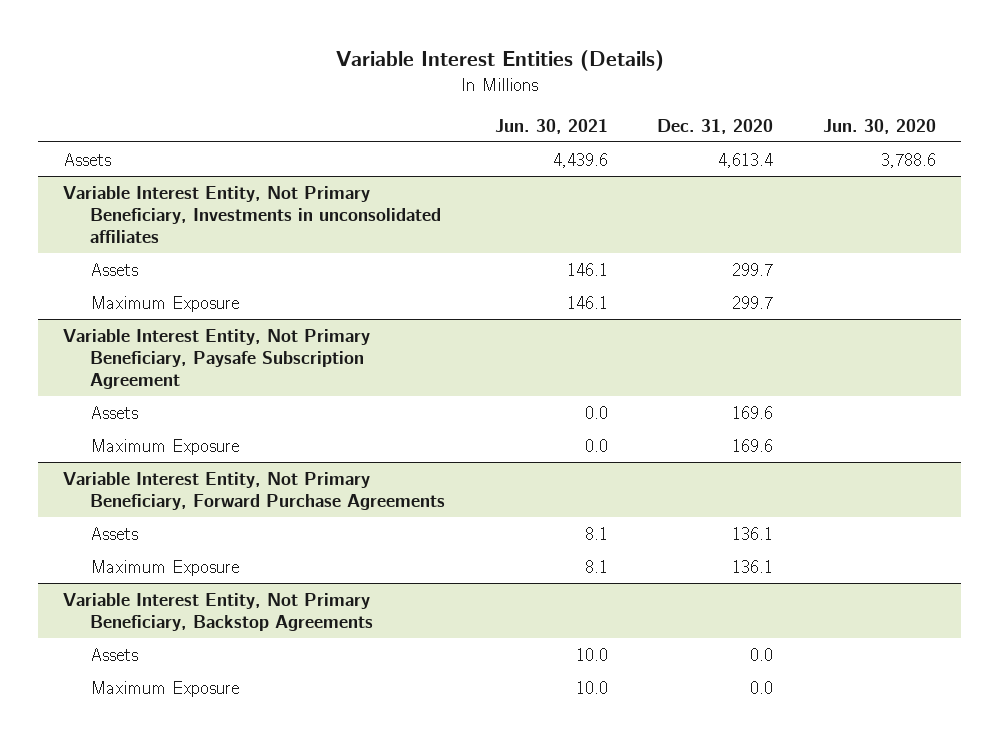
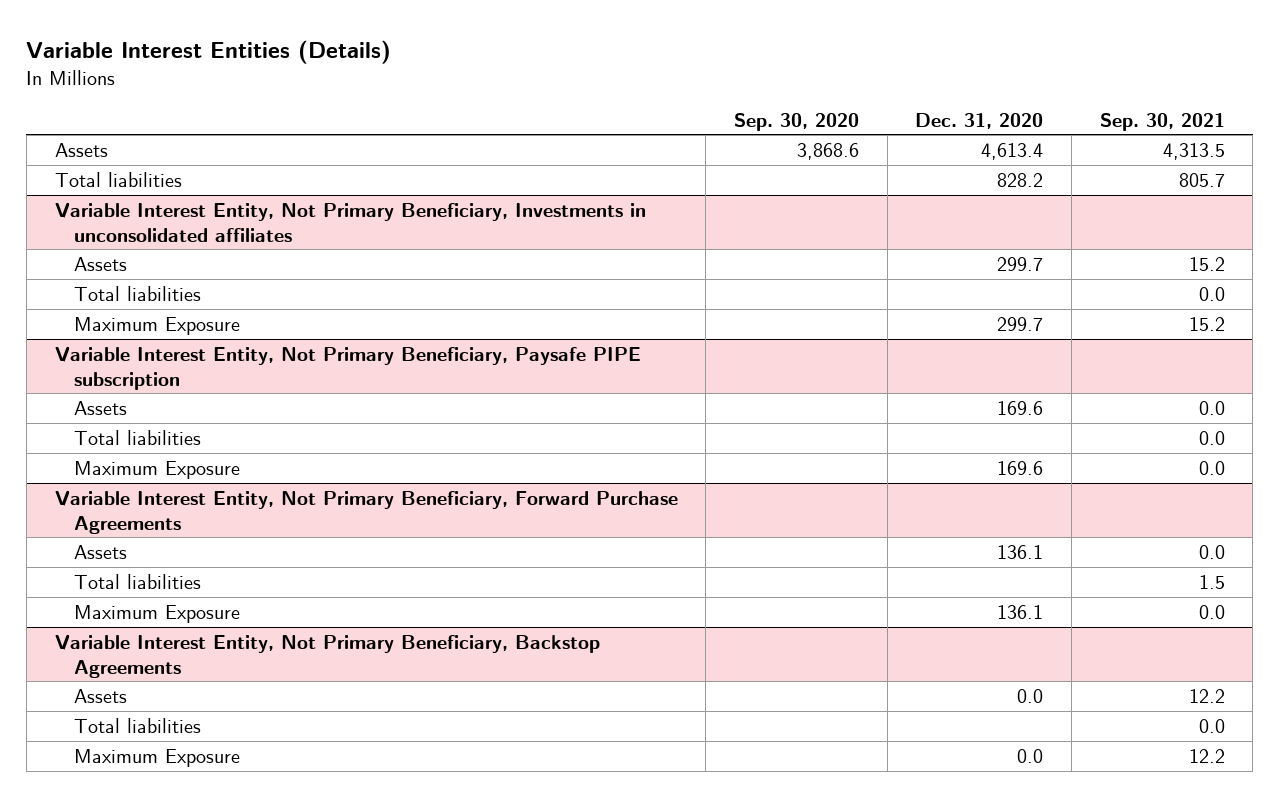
[494,118,608,134] Jun. 30, 2021 -> none
[823,118,937,134] Jun. 30, 2020 -> none
none -> [733,112,859,131] Sep. 30, 2020
none -> [1099,112,1225,131] Sep. 30, 2021
none -> [54,171,182,187] Total liabilities
none -> [74,285,202,301] Total liabilities
[62,328,370,390] Variable Interest Entity, Not Primary Beneficiary, Paysafe Subscription Agreement -> [54,346,641,390] Variable Interest Entity, Not Primary Beneficiary, Paysafe PIPE subscription
none -> [74,429,202,445] Total liabilities
none -> [74,573,202,589] Total liabilities
none -> [74,717,202,733] Total liabilities

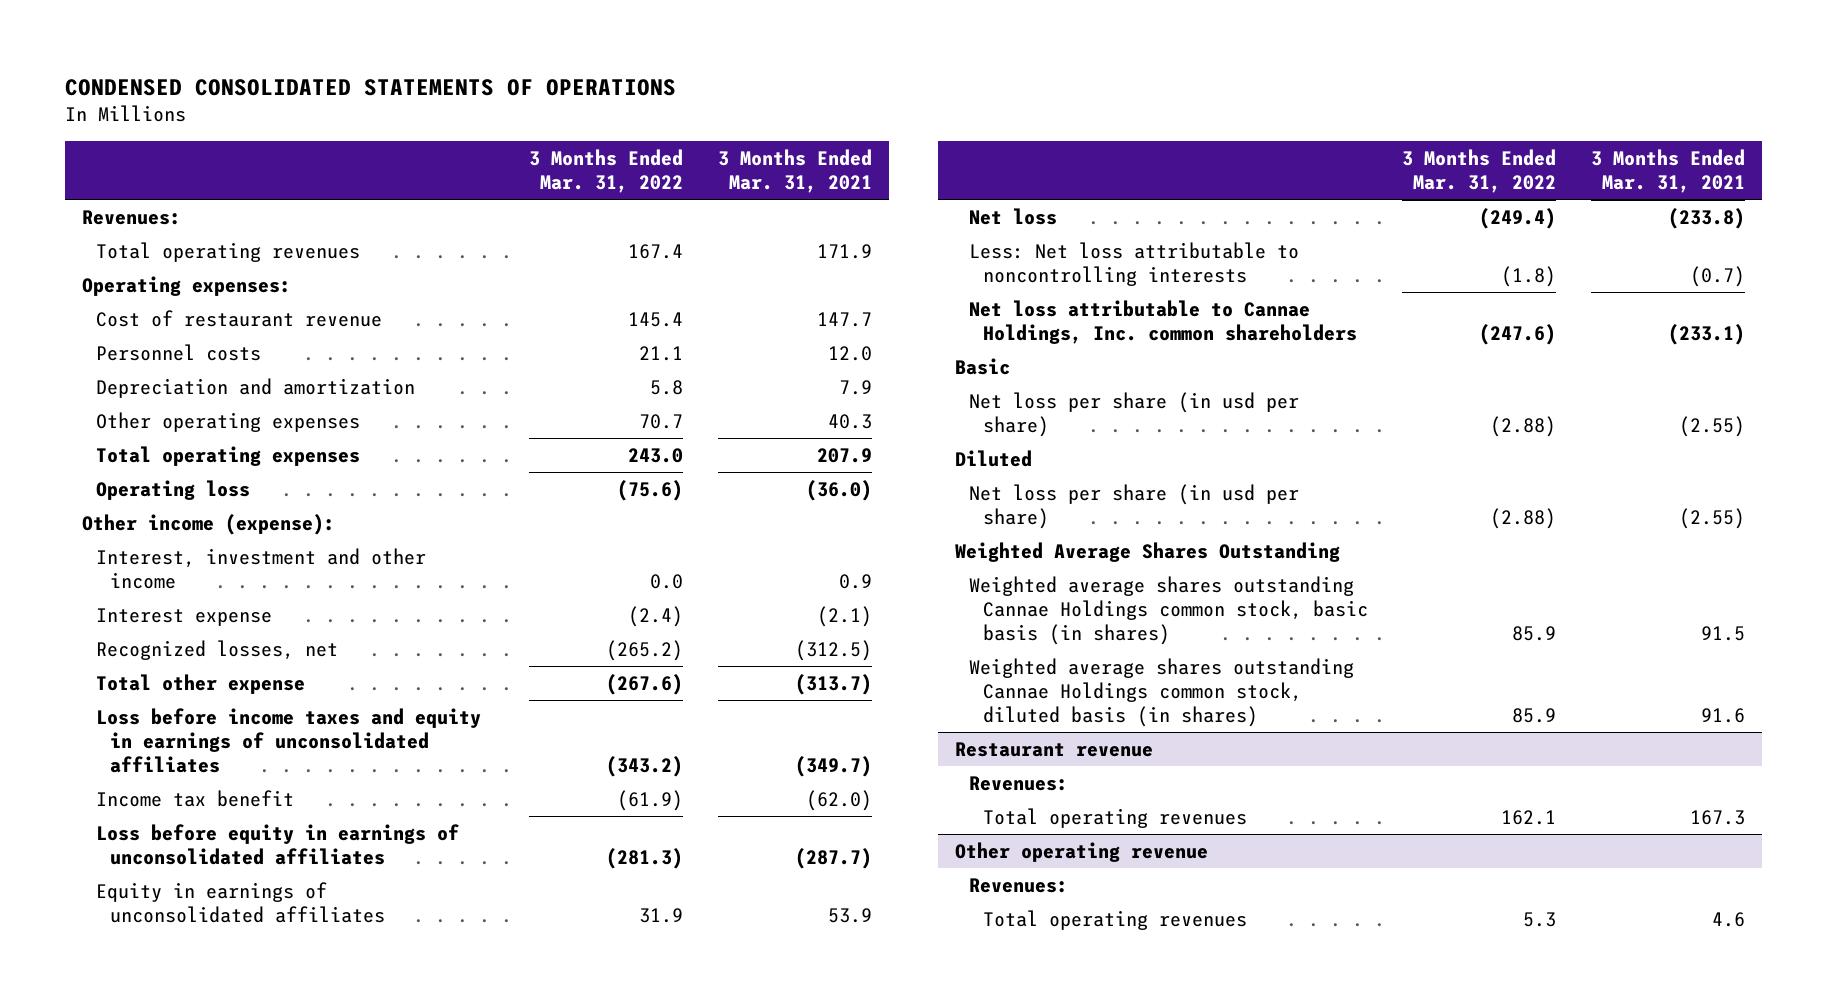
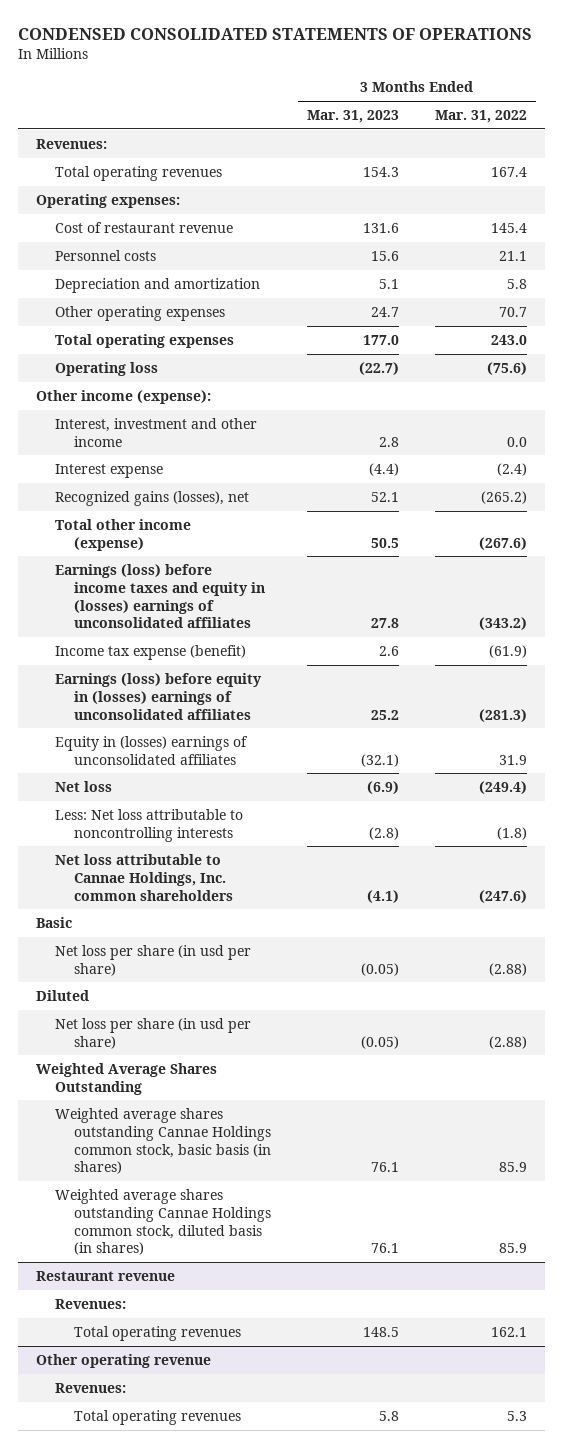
[717,149,872,193] 3 Months Ended Mar. 31, 2021 -> none
none -> [306,109,399,123] Mar. 31, 2023
[95,640,338,661] Recognized losses, net -> [54,490,249,506] Recognized gains (losses), net
[95,674,305,695] Total other expense -> [54,518,191,551] Total other income (expense)
[95,708,481,773] Loss before income taxes and equity in earnings of unconsolidated affiliates -> [54,563,265,629] Earnings (loss) before income taxes and equity in (losses) earnings of unconsolidated affiliates
[95,790,294,808] Income tax benefit -> [54,644,246,660] Income tax expense (benefit)
[95,824,459,865] Loss before equity in earnings of unconsolidated affiliates -> [54,672,262,720] Earnings (loss) before equity in (losses) earnings of unconsolidated affiliates
[95,882,385,923] Equity in earnings of unconsolidated affiliates -> [54,735,248,765] Equity in (losses) earnings of unconsolidated affiliates

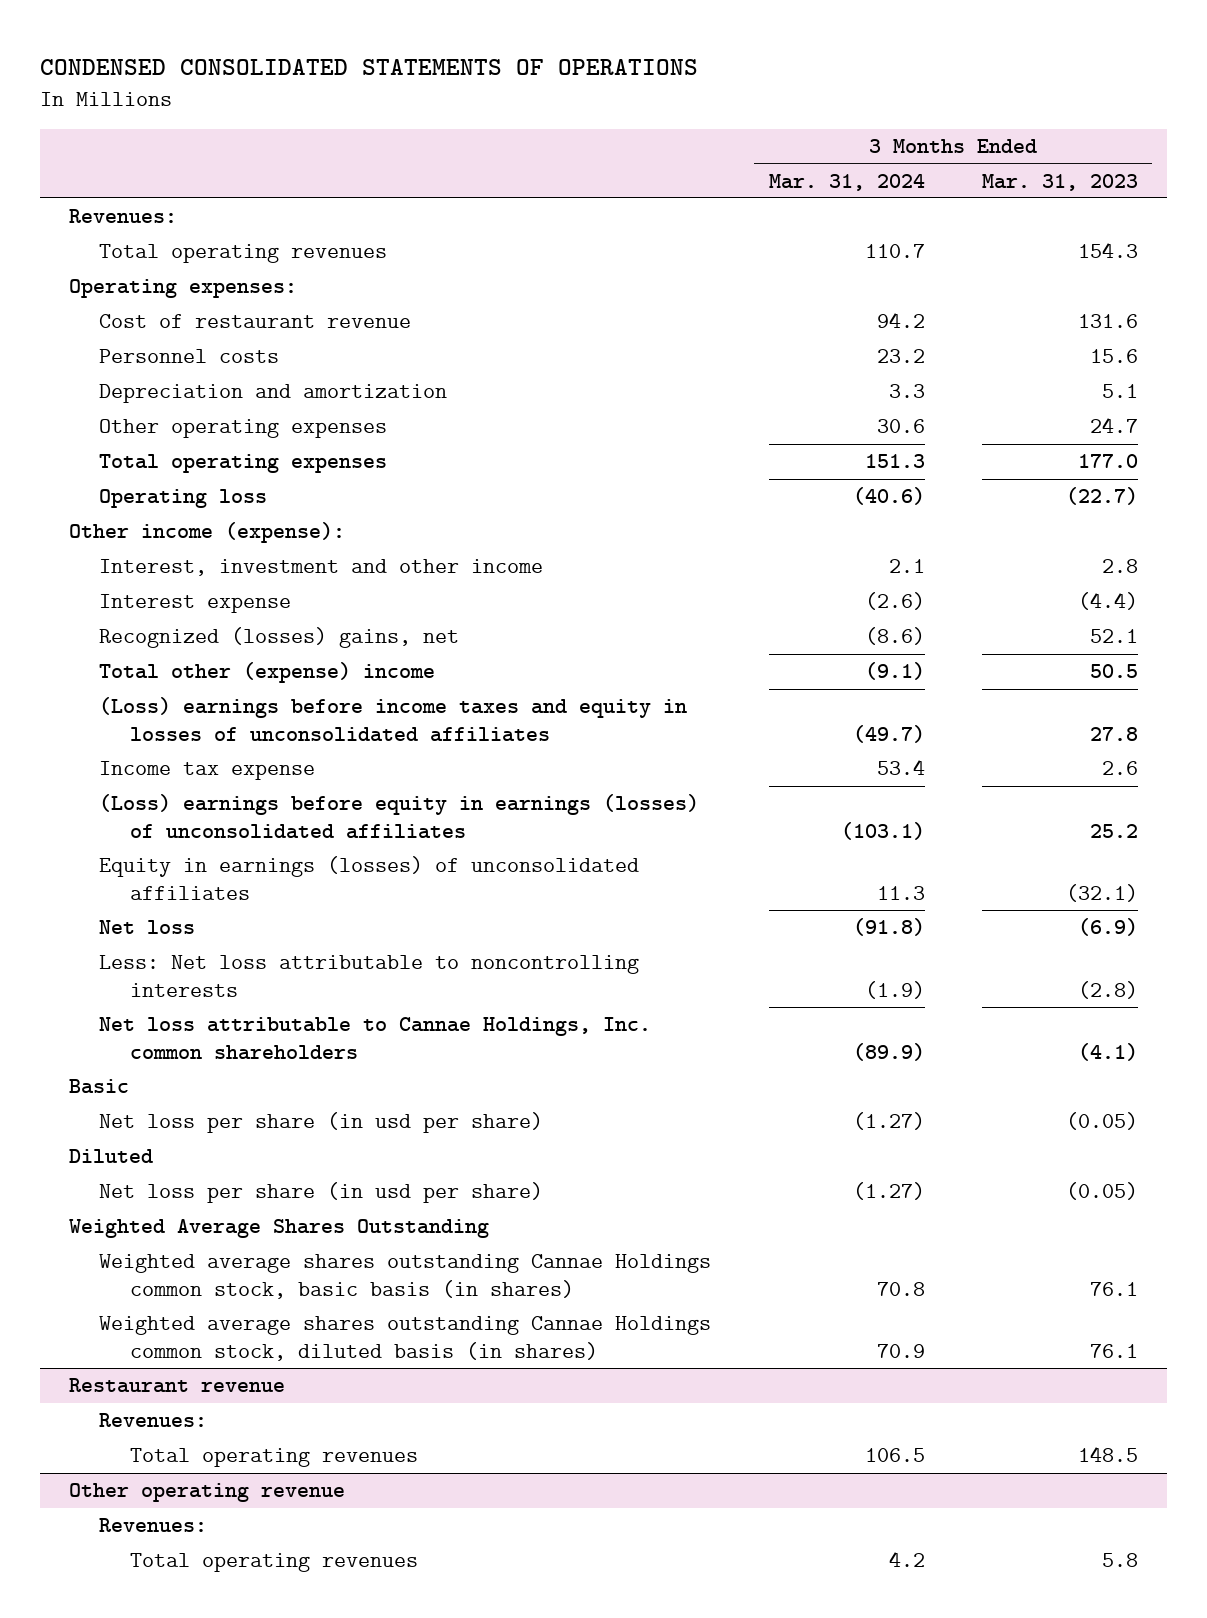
[435,109,528,123] Mar. 31, 2022 -> none
none -> [768,173,925,191] Mar. 31, 2024
[54,490,249,506] Recognized gains (losses), net -> [99,627,460,649] Recognized (losses) gains, net
[54,518,191,551] Total other income (expense) -> [99,662,436,684] Total other (expense) income
[54,563,265,629] Earnings (loss) before income taxes and equity in (losses) earnings of unconsolidated affiliates -> [99,697,688,743] (Loss) earnings before income taxes and equity in losses of unconsolidated affiliates
[54,644,246,660] Income tax expense (benefit) -> [99,761,316,781] Income tax expense
[54,672,262,720] Earnings (loss) before equity in (losses) earnings of unconsolidated affiliates -> [99,794,700,840] (Loss) earnings before equity in earnings (losses) of unconsolidated affiliates
[54,735,248,765] Equity in (losses) earnings of unconsolidated affiliates -> [99,856,640,901] Equity in earnings (losses) of unconsolidated affiliates

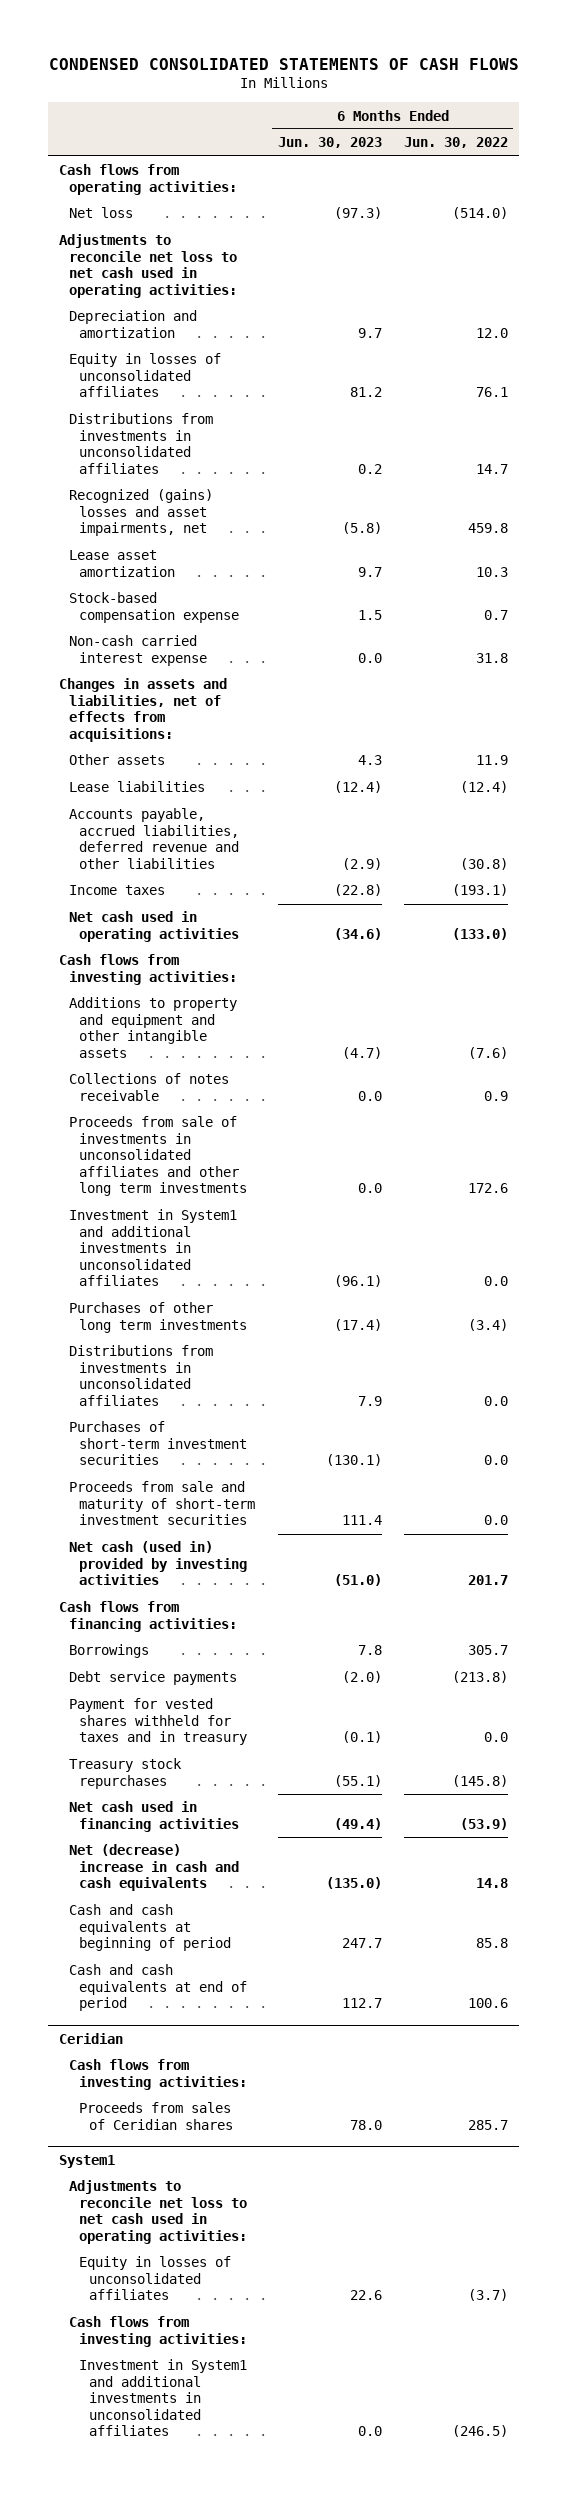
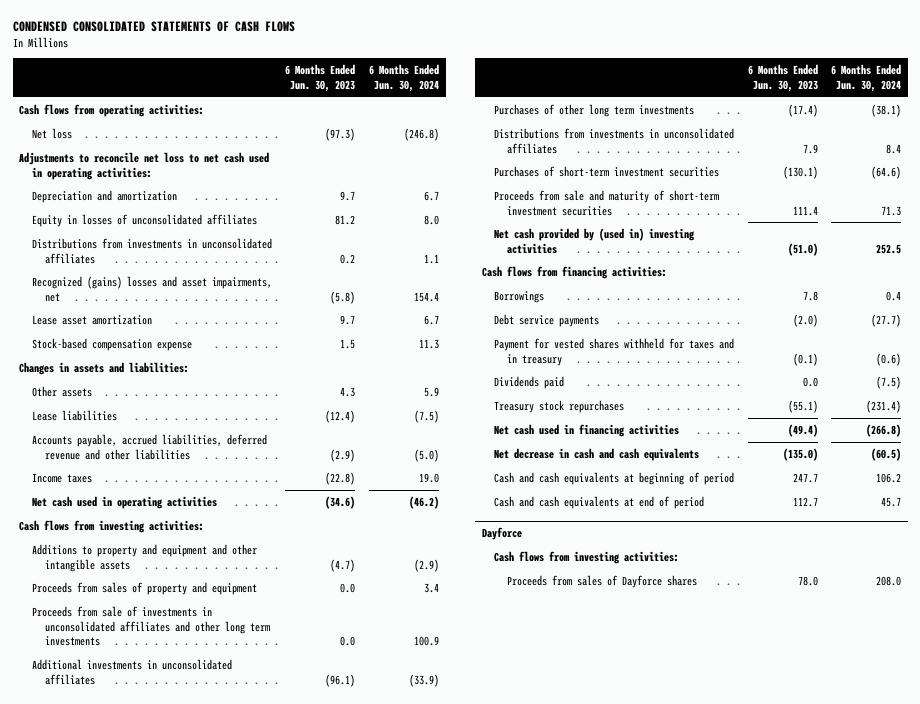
[403,137,508,149] Jun. 30, 2022 -> none
none -> [368,64,439,92] 6 Months Ended Jun. 30, 2024
[69,635,208,666] Non-cash carried interest expense -> none
[59,678,228,742] Changes in assets and liabilities, net of effects from acquisitions: -> [19,362,190,376] Changes in assets and liabilities:
[69,1073,230,1101] Collections of notes receivable -> none
none -> [32,582,258,596] Proceeds from sales of property and equipment
[69,1209,238,1287] Investment in System1 and additional investments in unconsolidated affiliates -> [32,659,233,685] Additional investments in unconsolidated affiliates
[69,1541,248,1586] Net cash (used in) provided by investing activities -> [494,228,696,254] Net cash provided by (used in) investing activities
none -> [494,376,565,390] Dividends paid
[69,1844,240,1892] Net (decrease) increase in cash and cash equivalents -> [494,448,700,462] Net decrease in cash and cash equivalents
[59,2032,124,2044] Ceridian -> none
[69,2059,248,2090] Cash flows from investing activities: -> none
[79,2102,234,2130] Proceeds from sales of Ceridian shares -> none
[59,2154,116,2168] System1 -> none
[69,2180,248,2244] Adjustments to reconcile net loss to net cash used in operating activities: -> none
[79,2256,232,2301] Equity in losses of unconsolidated affiliates -> none
none -> [481,527,522,541] Dayforce
[79,2359,248,2437] Investment in System1 and additional investments in unconsolidated affiliates -> none
none -> [506,575,697,589] Proceeds from sales of Dayforce shares

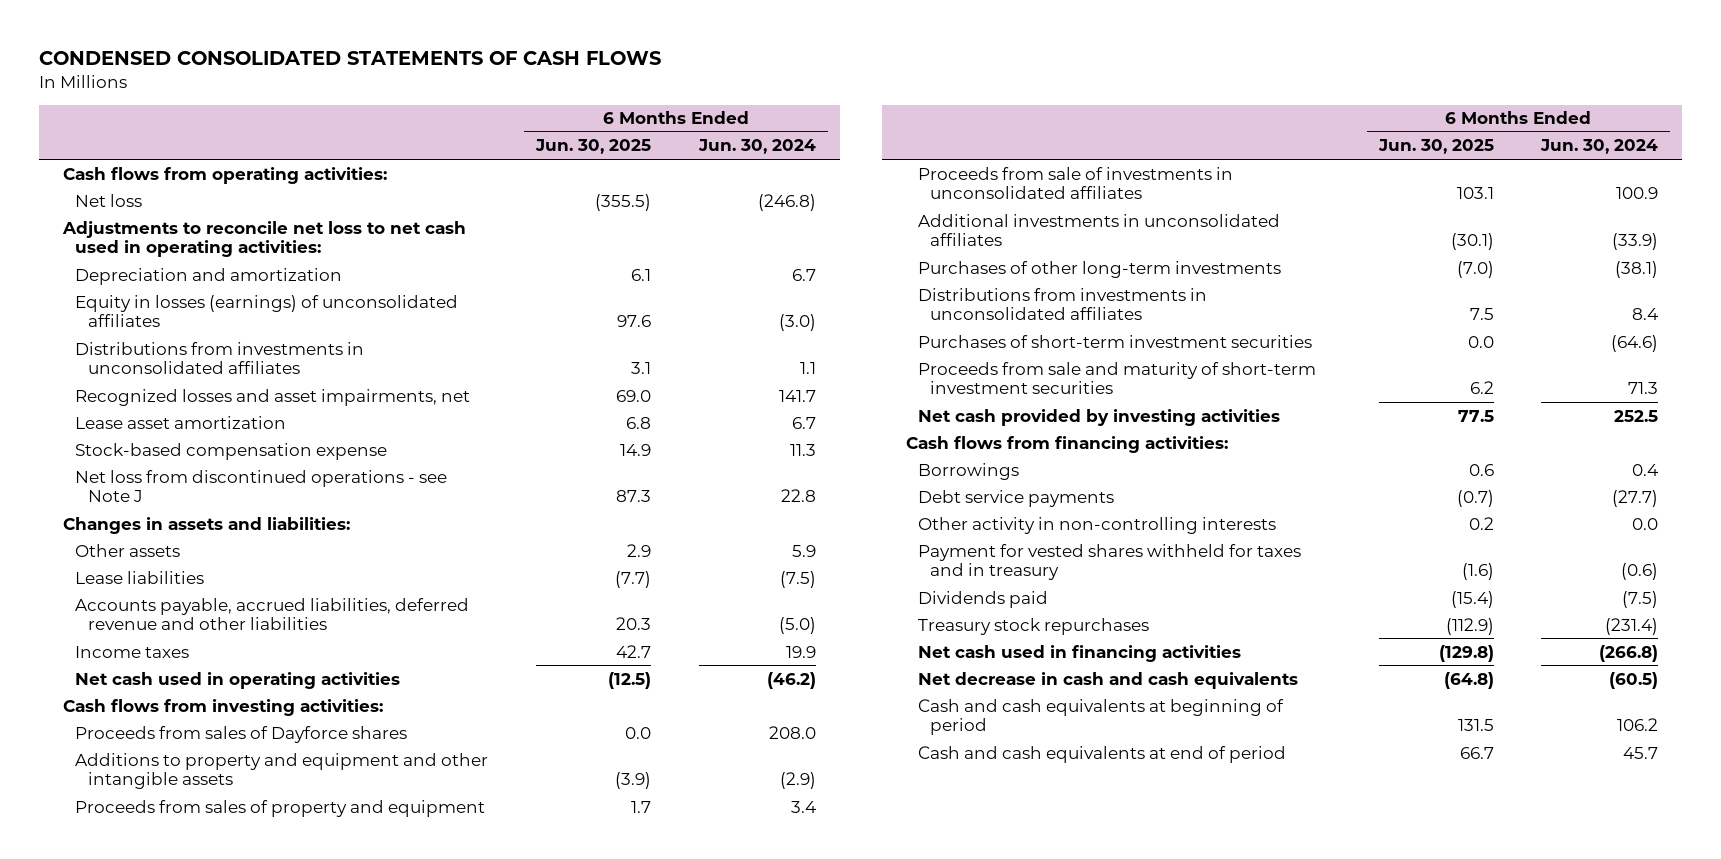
[285,64,356,92] 6 Months Ended Jun. 30, 2023 -> none
none -> [535,139,652,155] Jun. 30, 2025
[32,214,258,228] Equity in losses of unconsolidated affiliates -> [75,294,459,328] Equity in losses (earnings) of unconsolidated affiliates
[423,215,439,226] 8.0 -> [778,314,816,332] (3.0)
[32,276,273,302] Recognized (gains) losses and asset impairments, net -> [75,388,471,406] Recognized losses and asset impairments, net
[413,291,439,302] 154.4 -> [778,389,816,402] 141.7
none -> [75,469,448,503] Net loss from discontinued operations - see Note J
[418,473,439,484] 19.0 -> [785,645,816,658] 19.9
none -> [75,725,408,743] Proceeds from sales of Dayforce shares
[32,606,270,647] Proceeds from sale of investments in unconsolidated affiliates and other long term investments -> [917,166,1233,200] Proceeds from sale of investments in unconsolidated affiliates
[494,104,695,118] Purchases of other long term investments -> [917,260,1281,278] Purchases of other long-term investments
[494,228,696,254] Net cash provided by (used in) investing activities -> [917,408,1280,426] Net cash provided by investing activities
none -> [917,516,1276,534] Other activity in non-controlling interests
[481,527,522,541] Dayforce -> none
[494,551,680,565] Cash flows from investing activities: -> none
[506,575,697,589] Proceeds from sales of Dayforce shares -> none

